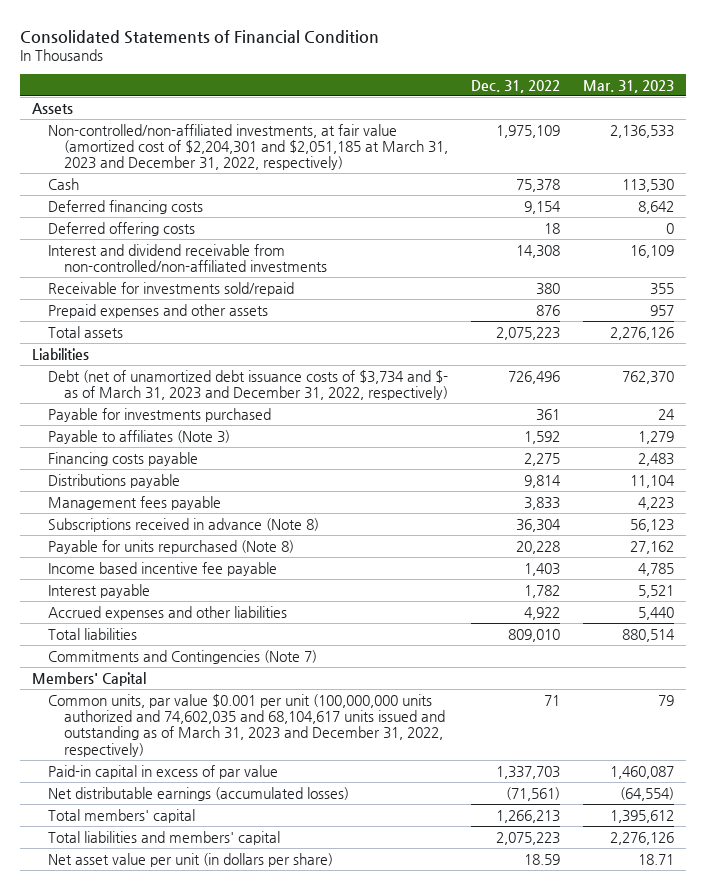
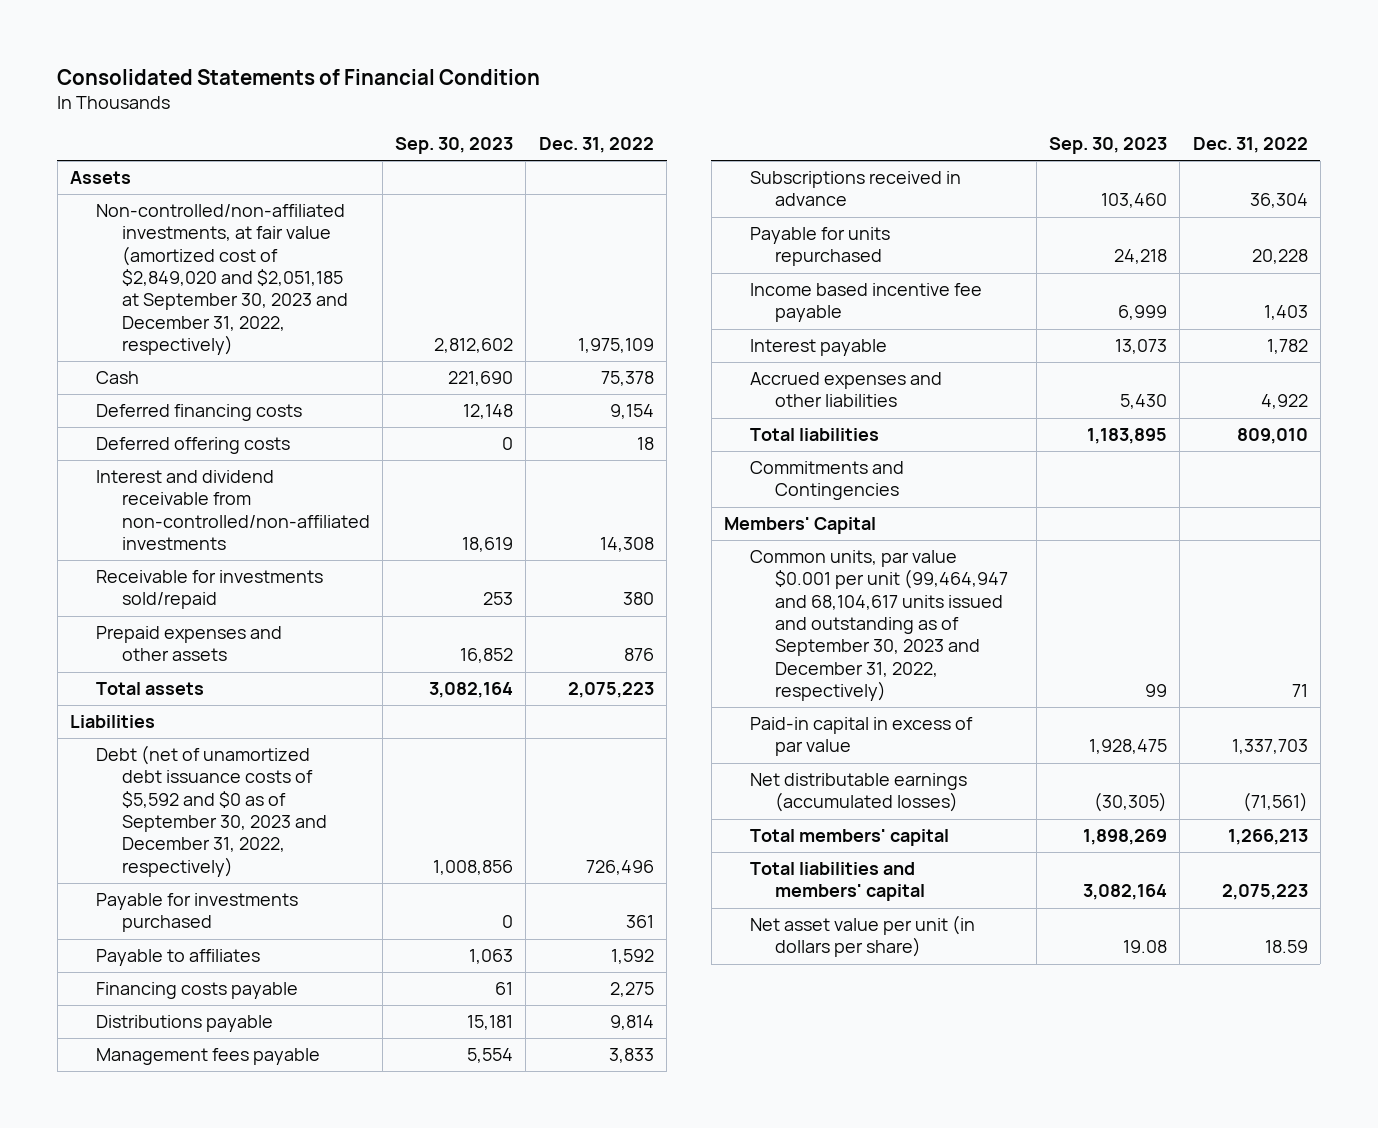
[583,79,675,93] Mar. 31, 2023 -> none
none -> [395,136,514,154] Sep. 30, 2023
[47,123,448,171] Non-controlled/non-affiliated investments, at fair value (amortized cost of $2,204,301 and $2,051,185 at March 31, 2023 and December 31, 2022, respectively) -> [95,204,348,355] Non-controlled/non-affiliated investments, at fair value (amortized cost of $2,849,020 and $2,051,185 at September 30, 2023 and December 31, 2022, respectively)
[47,369,448,400] Debt (net of unamortized debt issuance costs of $3,734 and $- as of March 31, 2023 and December 31, 2022, respectively) -> [95,745,327,877] Debt (net of unamortized debt issuance costs of $5,592 and $0 as of September 30, 2023 and December 31, 2022, respectively)
[47,429,230,444] Payable to affiliates (Note 3) -> [95,949,260,967] Payable to affiliates
[47,517,319,532] Subscriptions received in advance (Note 8) -> [749,171,961,207] Subscriptions received in advance
[47,539,294,554] Payable for units repurchased (Note 8) -> [749,227,890,267] Payable for units repurchased
[47,649,317,664] Commitments and Contingencies (Note 7) -> [749,461,904,501] Commitments and Contingencies
[47,693,445,757] Common units, par value $0.001 per unit (100,000,000 units authorized and 74,602,035 and 68,104,617 units issued and outstanding as of March 31, 2023 and December 31, 2022, respectively) -> [749,550,1009,701] Common units, par value $0.001 per unit (99,464,947 and 68,104,617 units issued and outstanding as of September 30, 2023 and December 31, 2022, respectively)

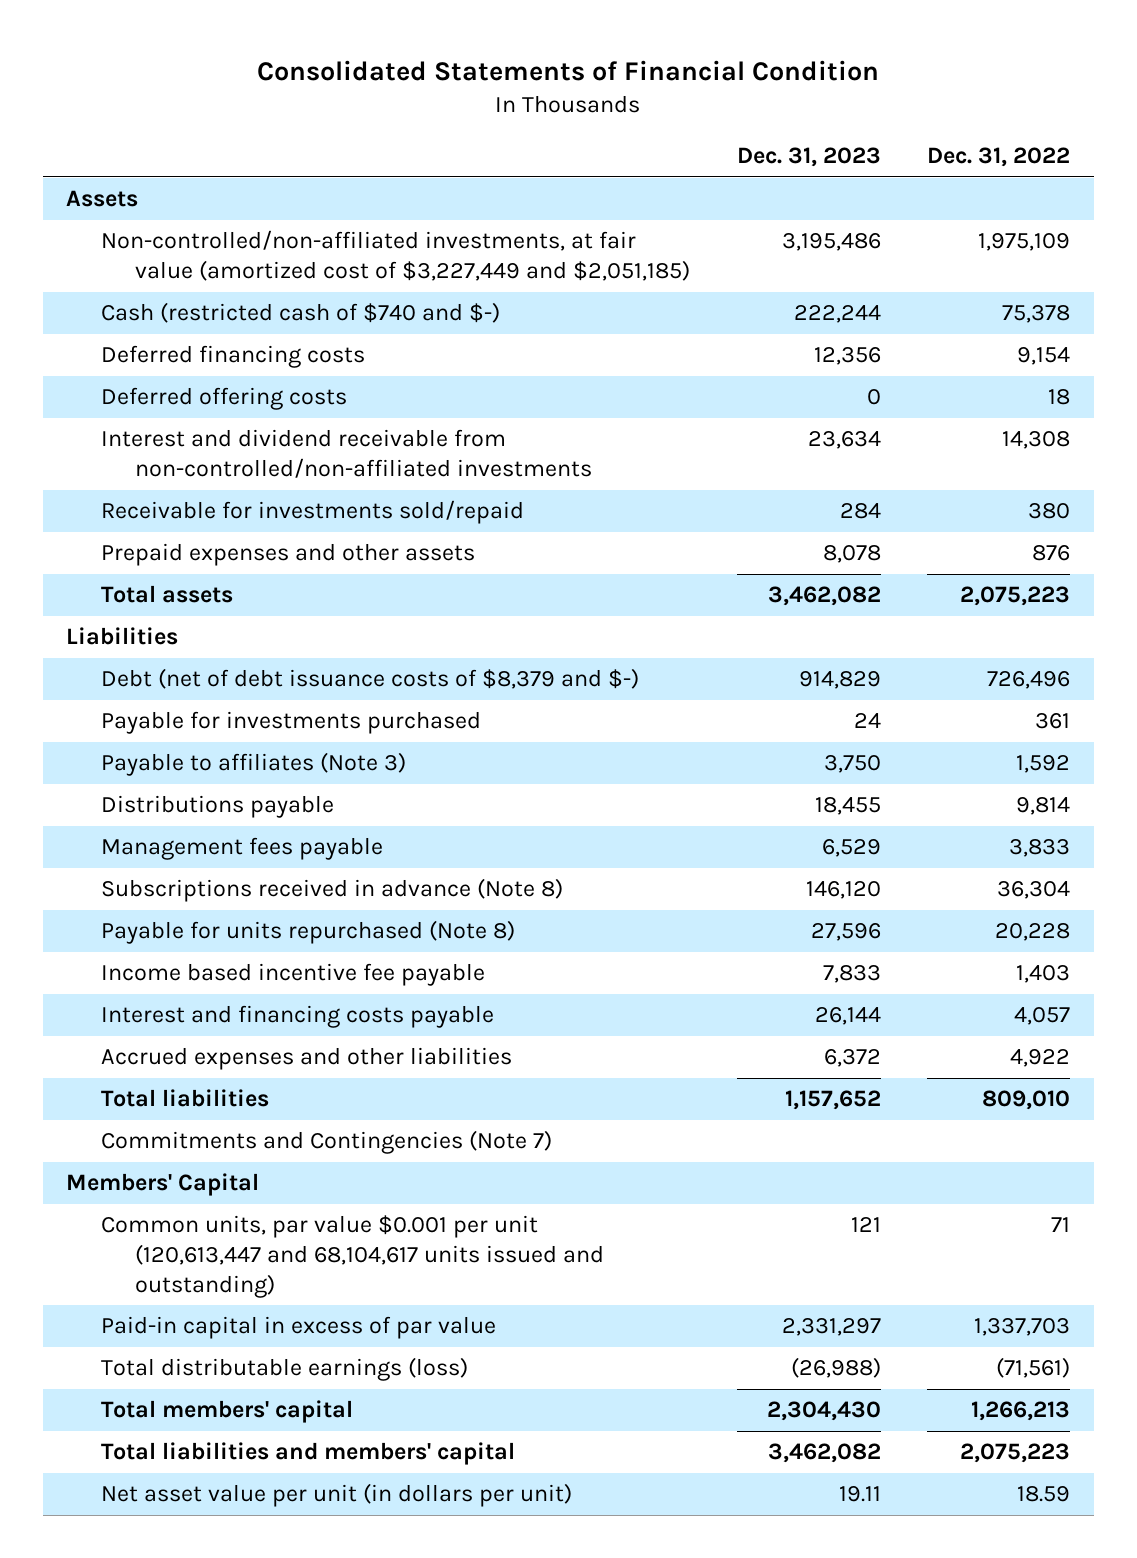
[395,136,514,154] Sep. 30, 2023 -> none
none -> [736,147,881,168] Dec. 31, 2023
[95,204,348,355] Non-controlled/non-affiliated investments, at fair value (amortized cost of $2,849,020 and $2,051,185 at September 30, 2023 and December 31, 2022, respectively) -> [100,230,690,282] Non-controlled/non-affiliated investments, at fair value (amortized cost of $3,227,449 and $2,051,185)
[95,371,139,385] Cash -> [100,302,500,324] Cash (restricted cash of $740 and $-)
[95,745,327,877] Debt (net of unamortized debt issuance costs of $5,592 and $0 as of September 30, 2023 and December 31, 2022, respectively) -> [100,668,639,690] Debt (net of debt issuance costs of $8,379 and $-)
[95,982,298,1000] Financing costs payable -> none
[95,949,260,967] Payable to affiliates -> [100,752,406,777] Payable to affiliates (Note 3)
[749,171,961,207] Subscriptions received in advance -> [100,878,563,903] Subscriptions received in advance (Note 8)
[749,227,890,267] Payable for units repurchased -> [100,920,515,945] Payable for units repurchased (Note 8)
[749,339,887,357] Interest payable -> none
none -> [100,1005,494,1029] Interest and financing costs payable
[749,461,904,501] Commitments and Contingencies -> [100,1130,552,1155] Commitments and Contingencies (Note 7)
[749,550,1009,701] Common units, par value $0.001 per unit (99,464,947 and 68,104,617 units issued and outstanding as of September 30, 2023 and December 31, 2022, respectively) -> [100,1215,604,1299] Common units, par value $0.001 per unit (120,613,447 and 68,104,617 units issued and outstanding)
[749,773,967,813] Net distributable earnings (accumulated losses) -> [100,1357,468,1382] Total distributable earnings (loss)
[749,915,975,958] Net asset value per unit (in dollars per share) -> [100,1483,572,1508] Net asset value per unit (in dollars per unit)

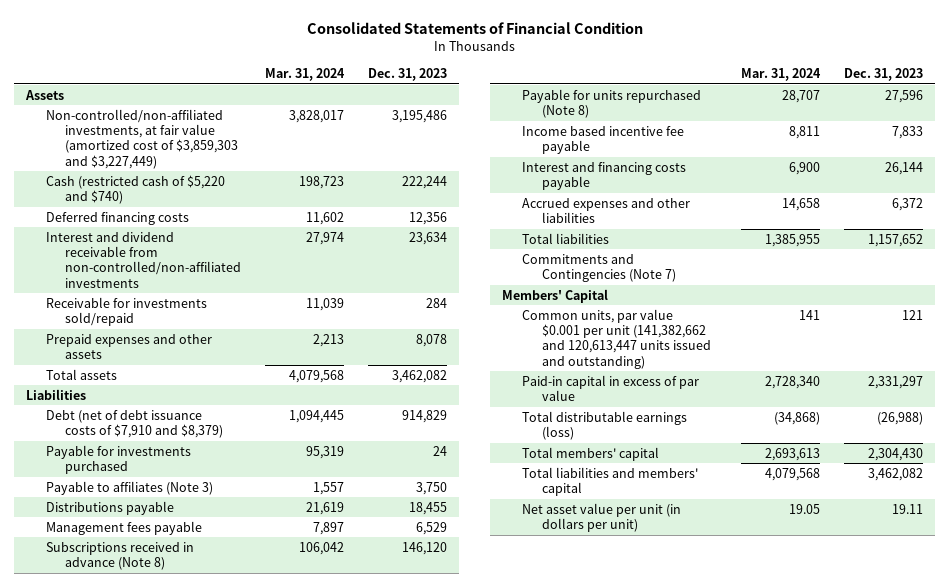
[927,147,1071,168] Dec. 31, 2022 -> none
none -> [264,68,345,82] Mar. 31, 2024
[100,230,690,282] Non-controlled/non-affiliated investments, at fair value (amortized cost of $3,227,449 and $2,051,185) -> [45,108,239,169] Non-controlled/non-affiliated investments, at fair value (amortized cost of $3,859,303 and $3,227,449)
[100,302,500,324] Cash (restricted cash of $740 and $-) -> [45,174,225,205] Cash (restricted cash of $5,220 and $740)
[100,387,347,411] Deferred offering costs -> none
[100,668,639,690] Debt (net of debt issuance costs of $8,379 and $-) -> [45,409,224,439] Debt (net of debt issuance costs of $7,910 and $8,379)
[100,1215,604,1299] Common units, par value $0.001 per unit (120,613,447 and 68,104,617 units issued and outstanding) -> [521,308,711,369] Common units, par value $0.001 per unit (141,382,662 and 120,613,447 units issued and outstanding)

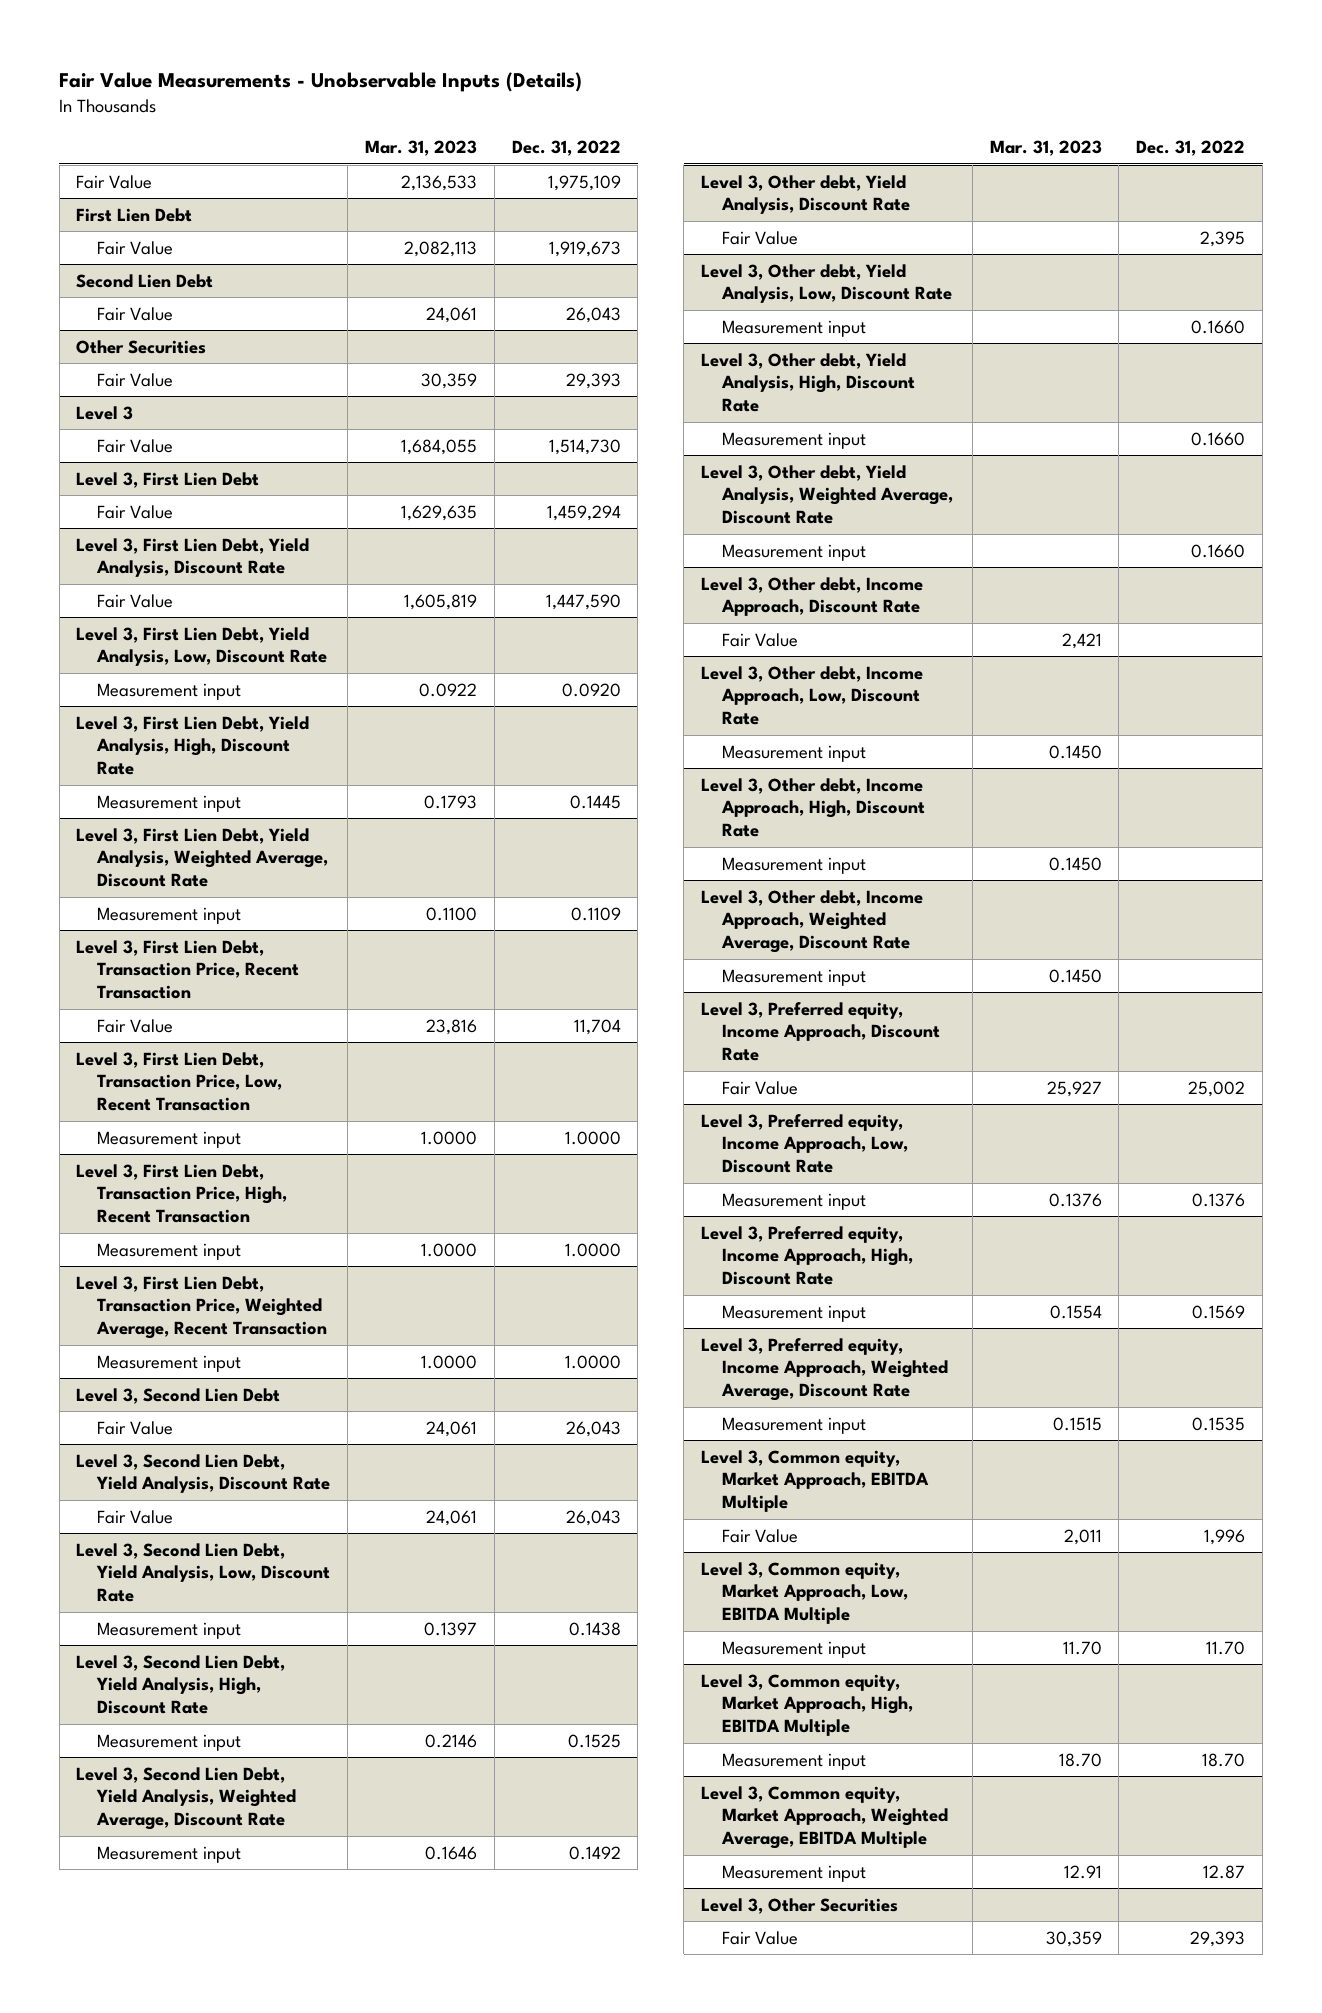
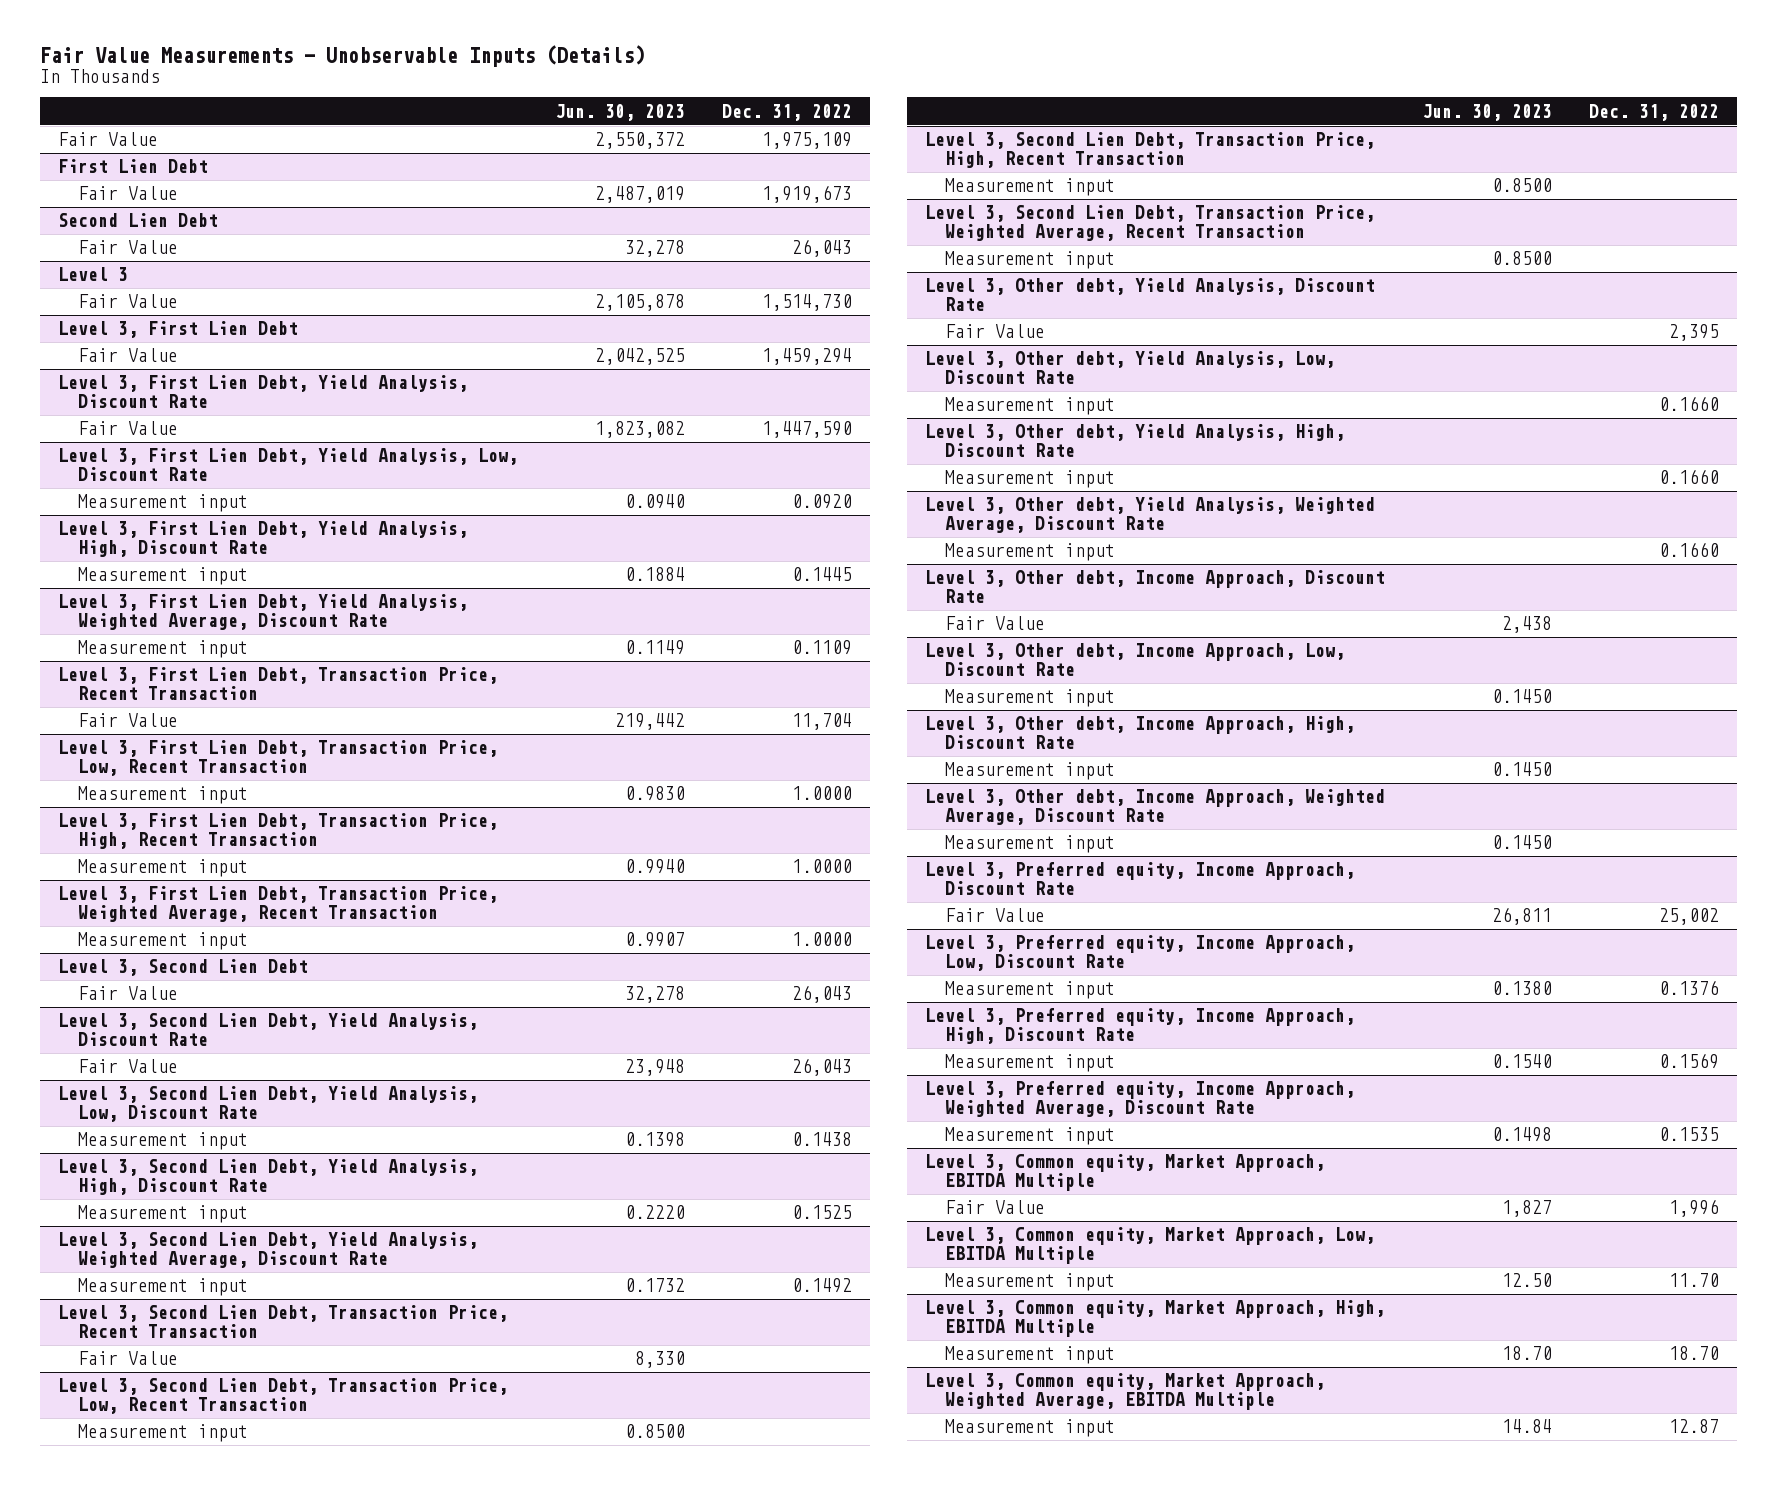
[364,140,477,157] Mar. 31, 2023 -> none
none -> [555,103,686,121] Jun. 30, 2023
[76,339,207,354] Other Securities -> none
[97,372,174,387] Fair Value -> none
none -> [58,1305,509,1338] Level 3, Second Lien Debt, Transaction Price, Recent Transaction
none -> [77,1351,178,1366] Fair Value
none -> [58,1378,509,1414] Level 3, Second Lien Debt, Transaction Price, Low, Recent Transaction
none -> [77,1424,248,1443] Measurement input
none -> [925,132,1376,168] Level 3, Second Lien Debt, Transaction Price, High, Recent Transaction
none -> [944,178,1115,197] Measurement input
none -> [925,205,1376,241] Level 3, Second Lien Debt, Transaction Price, Weighted Average, Recent Transaction
none -> [944,251,1115,270] Measurement input
[701,1897,899,1914] Level 3, Other Securities -> none
[721,1930,798,1945] Fair Value -> none

